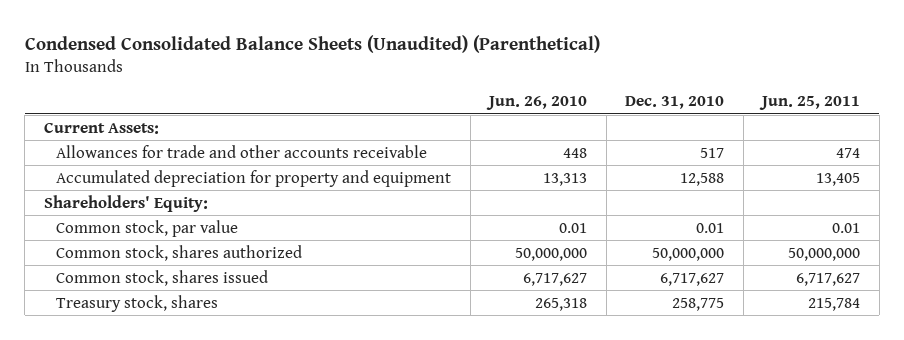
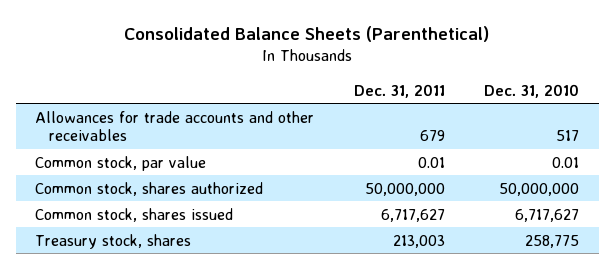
[24,35,600,54] Condensed Consolidated Balance Sheets (Unaudited) (Parenthetical) -> [124,25,490,42] Consolidated Balance Sheets (Parenthetical)
[486,96,588,111] Jun. 26, 2010 -> none
[759,96,861,111] Jun. 25, 2011 -> none
none -> [353,83,445,98] Dec. 31, 2011
[43,121,159,134] Current Assets: -> none
[56,169,452,187] Accumulated depreciation for property and equipment -> none
[43,194,208,212] Shareholders' Equity: -> none
[56,144,428,158] Allowances for trade and other accounts receivable -> [35,110,315,141] Allowances for trade accounts and other receivables

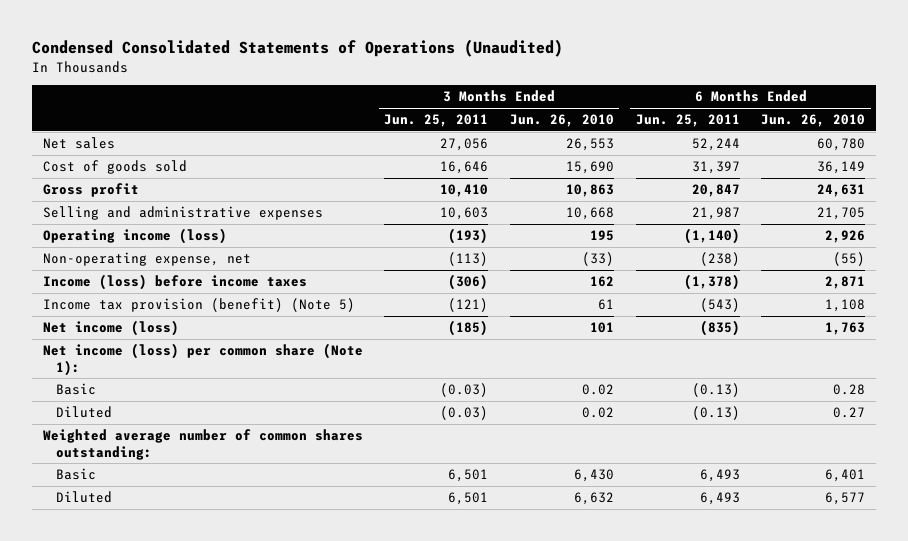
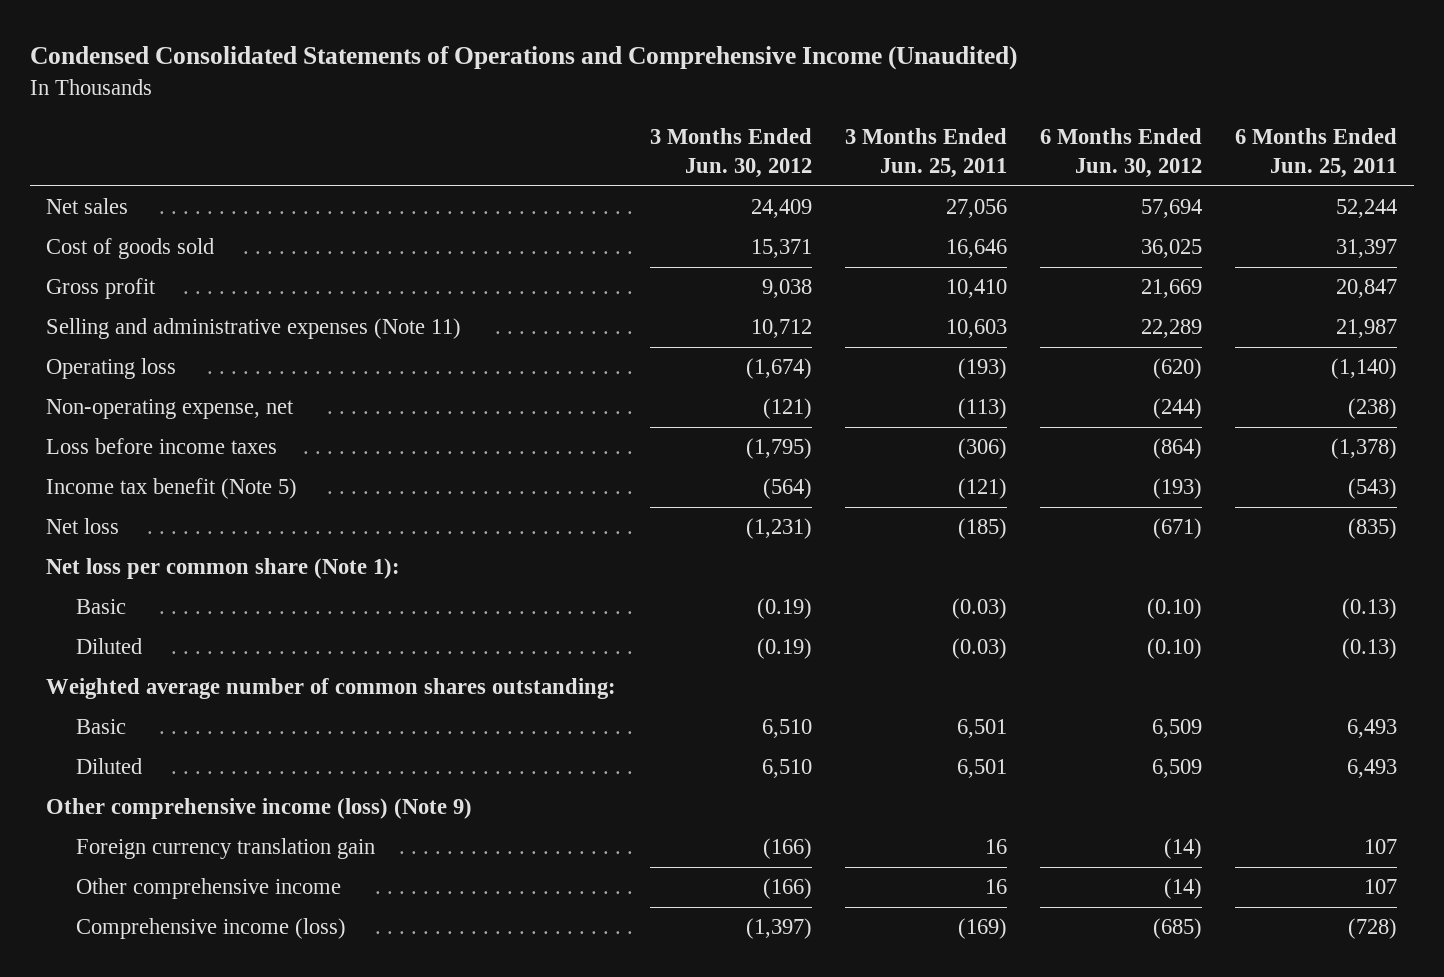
[31,39,563,58] Condensed Consolidated Statements of Operations (Unaudited) -> [29,46,1017,71] Condensed Consolidated Statements of Operations and Comprehensive Income (Unaudited)
[510,114,615,128] Jun. 26, 2010 -> none
[761,114,866,128] Jun. 26, 2010 -> none
none -> [649,128,812,178] 3 Months Ended Jun. 30, 2012
none -> [1039,128,1202,178] 6 Months Ended Jun. 30, 2012
[42,206,323,221] Selling and administrative expenses -> [46,318,462,340] Selling and administrative expenses (Note 11)
[42,228,227,245] Operating income (loss) -> [46,358,177,380] Operating loss
[42,274,307,291] Income (loss) before income taxes -> [46,438,278,455] Loss before income taxes
[42,298,355,313] Income tax provision (benefit) (Note 5) -> [46,478,298,500] Income tax benefit (Note 5)
[42,320,179,337] Net income (loss) -> [46,518,120,535] Net loss
[42,343,363,376] Net income (loss) per common share (Note 1): -> [46,558,401,580] Net loss per common share (Note 1):
none -> [46,798,473,820] Other comprehensive income (loss) (Note 9)
none -> [75,838,375,860] Foreign currency translation gain
none -> [75,878,341,900] Other comprehensive income
none -> [75,918,346,940] Comprehensive income (loss)

